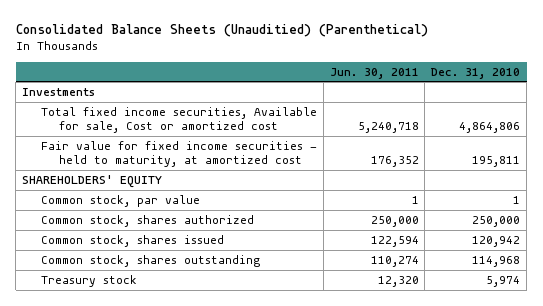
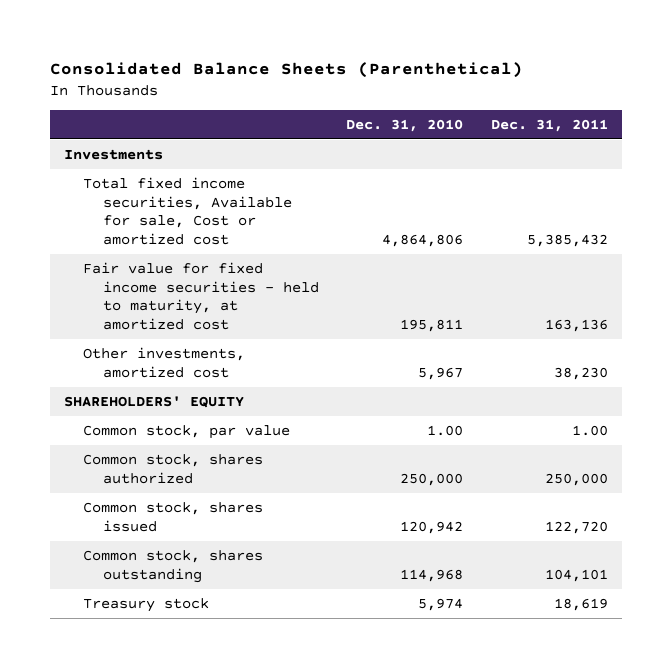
[15,24,428,38] Consolidated Balance Sheets (Unauditied) (Parenthetical) -> [50,61,524,78] Consolidated Balance Sheets (Parenthetical)
[329,67,419,79] Jun. 30, 2011 -> none
none -> [490,118,608,132] Dec. 31, 2011
none -> [83,347,246,378] Other investments, amortized cost
[513,195,521,204] 1 -> [427,425,464,437] 1.00

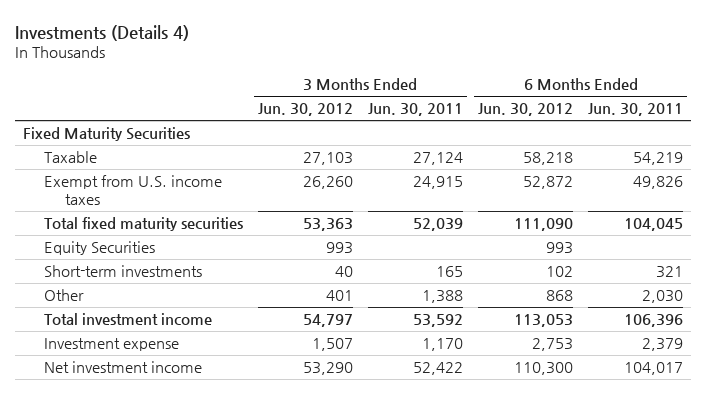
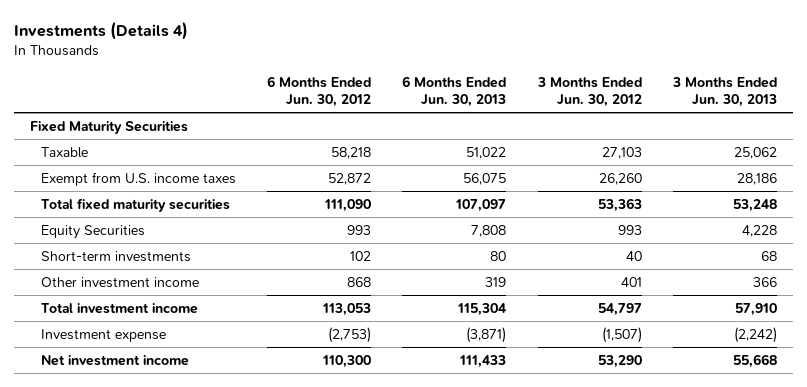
[367,103,463,117] Jun. 30, 2011 -> none
[588,103,684,117] Jun. 30, 2011 -> none
none -> [402,75,507,108] 6 Months Ended Jun. 30, 2013
none -> [671,76,777,108] 3 Months Ended Jun. 30, 2013
[43,289,84,302] Other -> [40,276,199,288] Other investment income
[311,338,353,352] 1,507 -> [601,326,642,343] (1,507)
[532,338,574,352] 2,753 -> [328,326,372,343] (2,753)

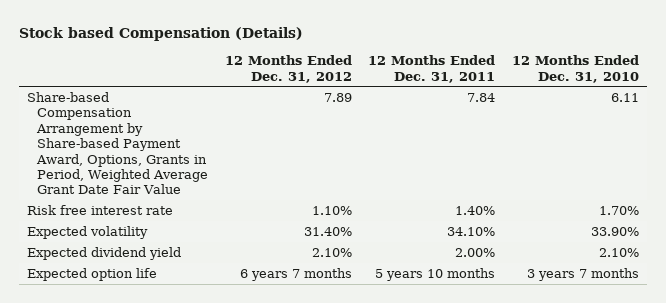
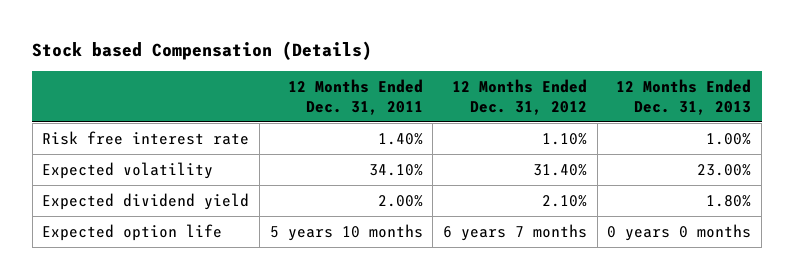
[511,55,639,83] 12 Months Ended Dec. 31, 2010 -> none
none -> [616,79,752,115] 12 Months Ended Dec. 31, 2013
[27,91,208,195] Share-based Compensation Arrangement by Share-based Payment Award, Options, Grants in Period, Weighted Average Grant Date Fair Value -> none

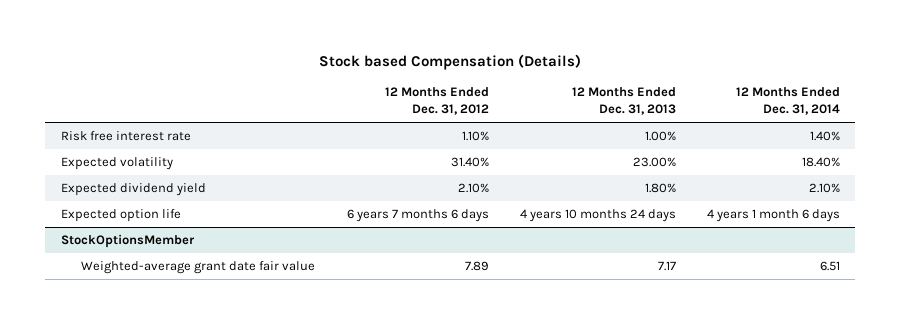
[287,79,423,115] 12 Months Ended Dec. 31, 2011 -> none
none -> [735,87,840,116] 12 Months Ended Dec. 31, 2014
[442,224,587,242] 6 years 7 months -> [346,209,489,223] 6 years 7 months 6 days
[607,224,752,242] 0 years 0 months -> [519,209,676,223] 4 years 10 months 24 days
none -> [60,234,195,249] StockOptionsMember
none -> [81,261,316,275] Weighted-average grant date fair value

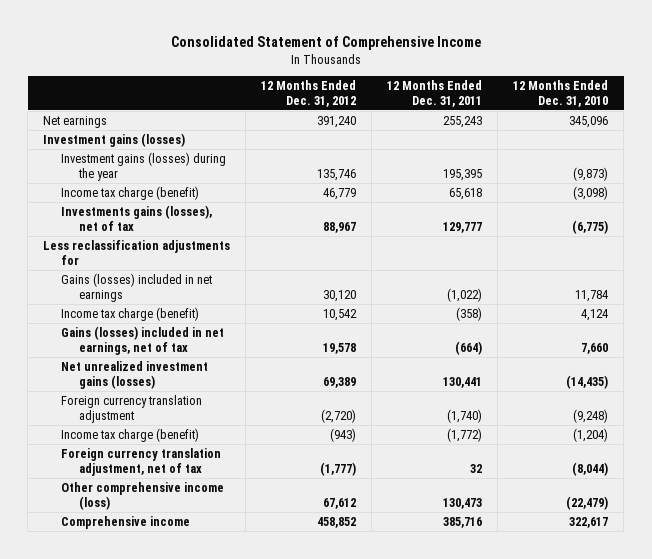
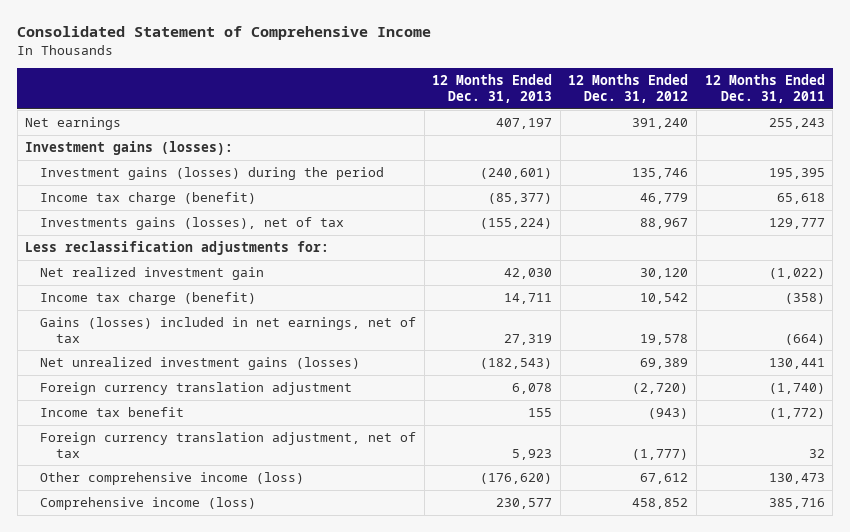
[513,80,609,107] 12 Months Ended Dec. 31, 2010 -> none
none -> [432,74,553,103] 12 Months Ended Dec. 31, 2013
[43,132,186,147] Investment gains (losses) -> [25,141,234,156] Investment gains (losses):
[61,151,227,181] Investment gains (losses) during the year -> [40,167,385,181] Investment gains (losses) during the period
[43,239,231,265] Less reclassification adjustments for -> [25,241,330,256] Less reclassification adjustments for:
[61,272,213,302] Gains (losses) included in net earnings -> [40,267,265,281] Net realized investment gain
[61,427,200,442] Income tax charge (benefit) -> [40,407,185,418] Income tax benefit
[61,515,191,529] Comprehensive income -> [40,497,257,511] Comprehensive income (loss)

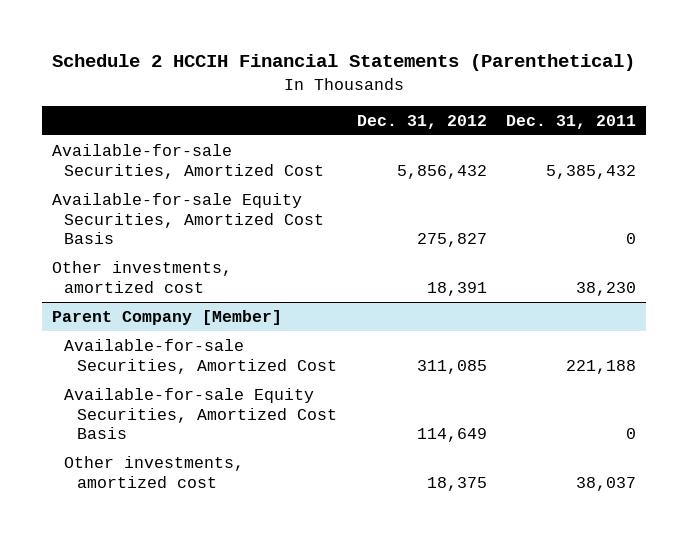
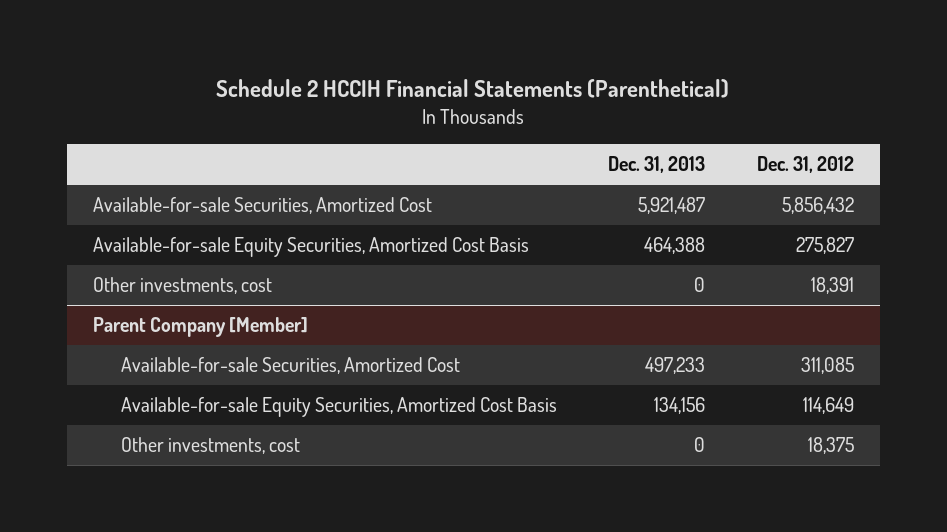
[506,114,637,129] Dec. 31, 2011 -> none
none -> [608,156,706,174] Dec. 31, 2013
[51,260,232,293] Other investments, amortized cost -> [92,277,272,295] Other investments, cost
[64,455,245,488] Other investments, amortized cost -> [120,437,300,455] Other investments, cost

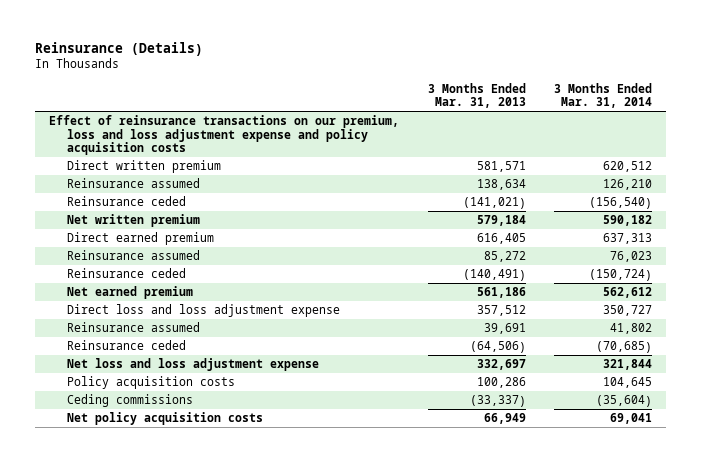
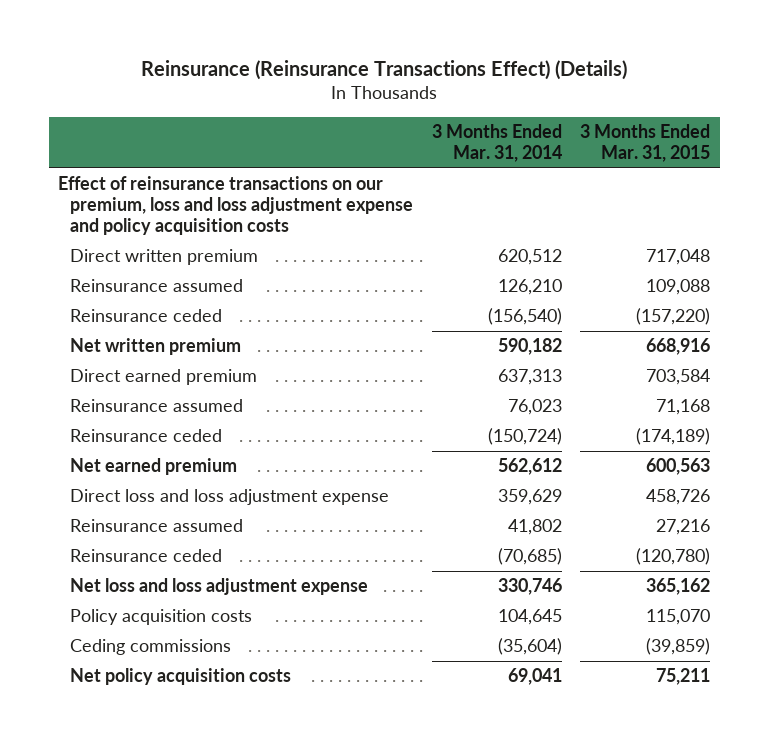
[35,41,204,56] Reinsurance (Details) -> [141,59,628,80] Reinsurance (Reinsurance Transactions Effect) (Details)
[427,82,526,109] 3 Months Ended Mar. 31, 2013 -> none
none -> [580,124,711,163] 3 Months Ended Mar. 31, 2015
[603,304,653,316] 350,727 -> [497,489,562,506] 359,629
[603,358,653,370] 321,844 -> [497,578,562,596] 330,746

